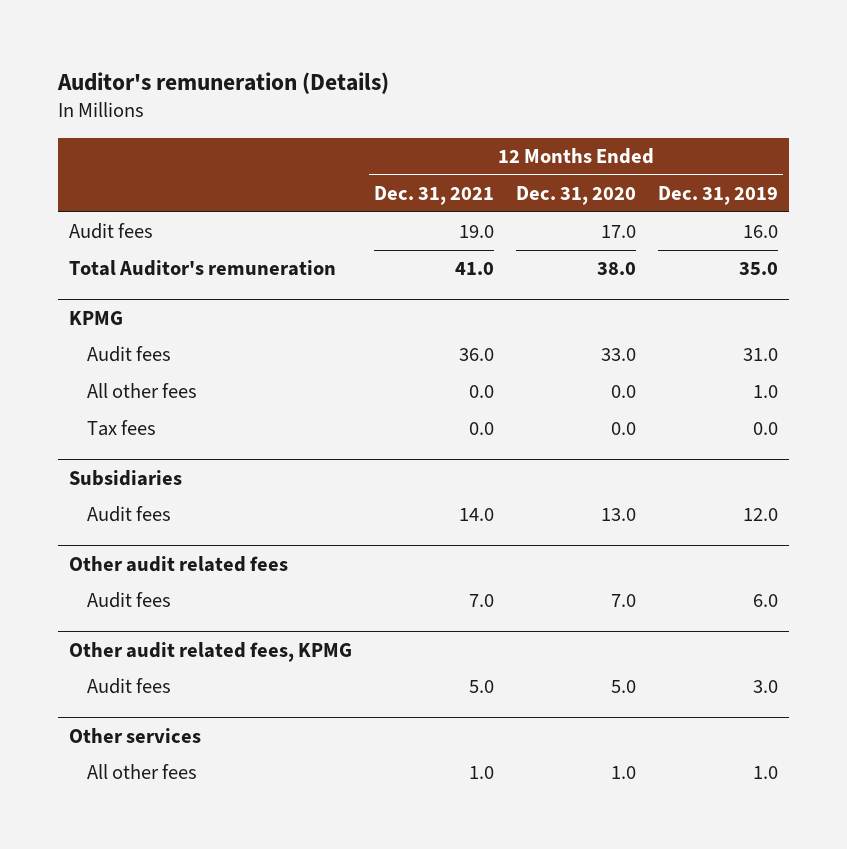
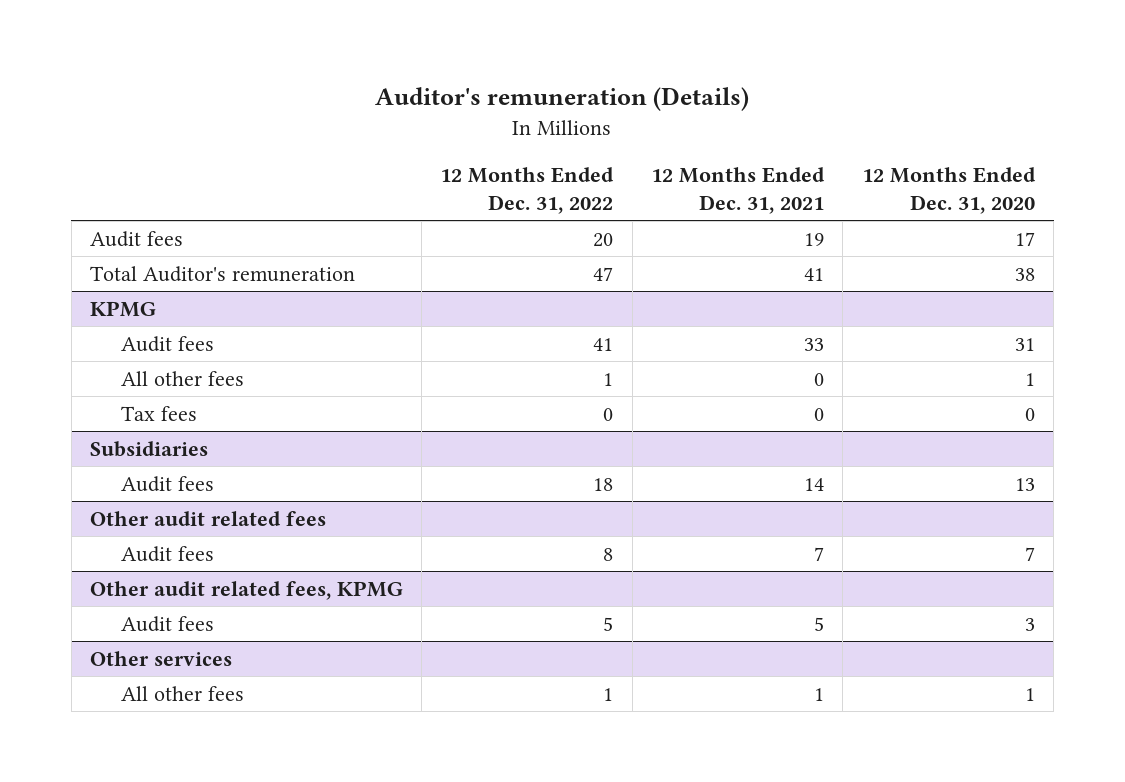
[657,185,778,205] Dec. 31, 2019 -> none
none -> [440,166,615,214] 12 Months Ended Dec. 31, 2022
[459,225,495,239] 19.0 -> [804,232,825,246] 19
[600,225,636,239] 17.0 -> [1014,231,1035,246] 17
[455,262,495,276] 41.0 -> [804,267,825,281] 41
[596,262,636,276] 38.0 -> [1014,267,1035,281] 38
[459,348,495,362] 36.0 -> [804,337,825,351] 33
[600,348,636,362] 33.0 -> [1014,337,1035,351] 31
[469,385,495,399] 0.0 -> [814,372,825,386] 0
[610,385,636,399] 0.0 -> [1024,372,1035,386] 1
[469,422,495,436] 0.0 -> [814,407,825,421] 0
[610,422,636,436] 0.0 -> [1024,407,1035,421] 0
[459,508,495,522] 14.0 -> [804,477,825,491] 14
[600,508,636,522] 13.0 -> [1014,477,1035,491] 13
[469,594,495,608] 7.0 -> [814,546,825,561] 7
[610,594,636,608] 7.0 -> [1024,546,1035,561] 7
[469,680,495,694] 5.0 -> [814,616,825,631] 5
[610,680,636,694] 5.0 -> [1024,617,1035,631] 3
[469,766,495,780] 1.0 -> [814,687,825,701] 1
[610,766,636,780] 1.0 -> [1024,687,1035,701] 1

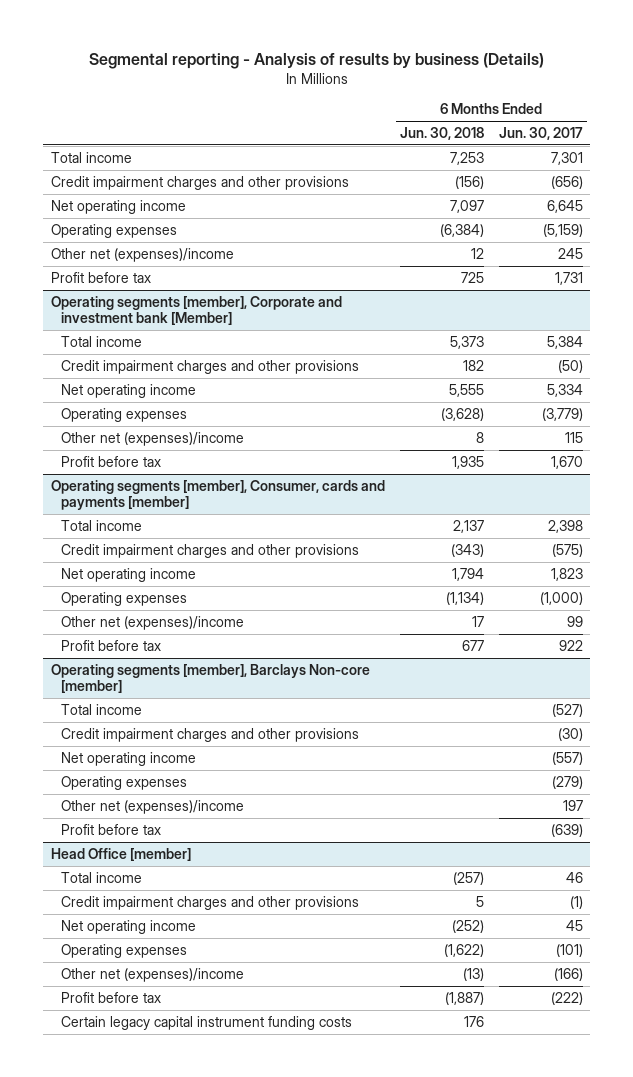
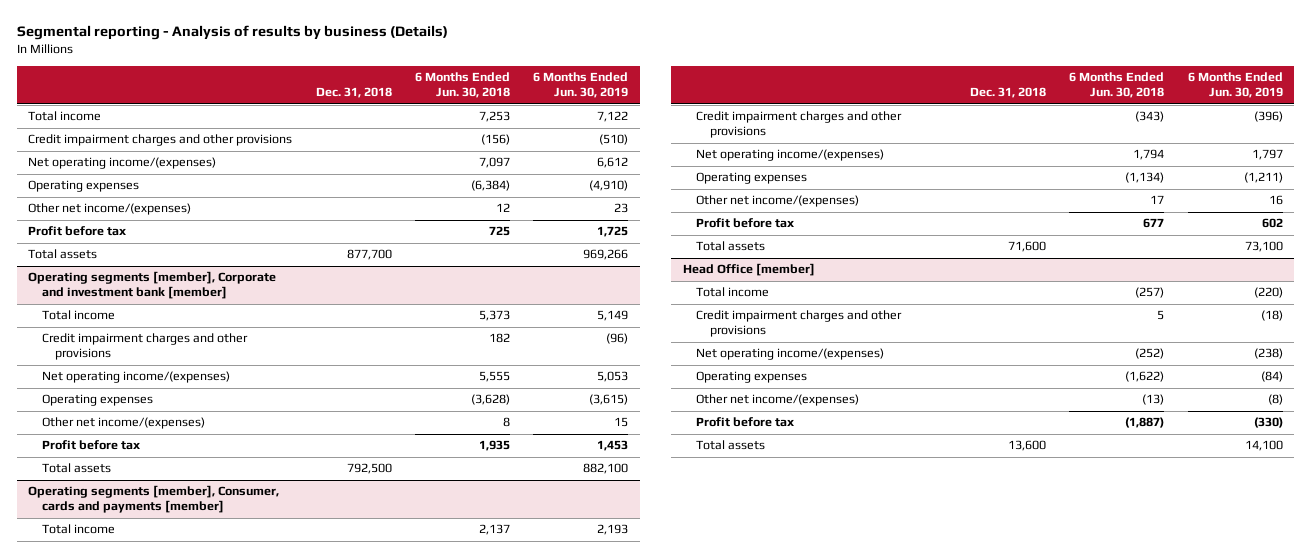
[498,126,583,140] Jun. 30, 2017 -> none
none -> [315,87,392,99] Dec. 31, 2018
none -> [532,72,628,99] 6 Months Ended Jun. 30, 2019
[50,199,186,214] Net operating income -> [28,157,217,170] Net operating income/(expenses)
[50,247,234,262] Other net (expenses)/income -> [28,203,192,216] Other net income/(expenses)
none -> [28,249,98,260] Total assets
[50,295,342,326] Operating segments [member], Corporate and investment bank [Member] -> [28,271,277,300] Operating segments [member], Corporate and investment bank [member]
[60,383,196,398] Net operating income -> [41,371,230,384] Net operating income/(expenses)
[60,431,244,446] Other net (expenses)/income -> [41,417,205,430] Other net income/(expenses)
none -> [41,463,111,474] Total assets
[60,567,196,582] Net operating income -> [696,149,885,162] Net operating income/(expenses)
[60,615,244,630] Other net (expenses)/income -> [696,195,860,208] Other net income/(expenses)
[50,663,370,694] Operating segments [member], Barclays Non-core [member] -> none
[60,703,142,715] Total income -> none
[60,727,359,742] Credit impairment charges and other provisions -> none
[60,751,196,766] Net operating income -> none
[60,775,187,790] Operating expenses -> none
[60,799,244,814] Other net (expenses)/income -> none
[60,823,161,835] Profit before tax -> none
none -> [696,241,766,252] Total assets
[60,919,196,934] Net operating income -> [696,348,885,361] Net operating income/(expenses)
[60,967,244,982] Other net (expenses)/income -> [696,394,860,407] Other net income/(expenses)
[60,1015,352,1030] Certain legacy capital instrument funding costs -> none
none -> [696,440,766,451] Total assets

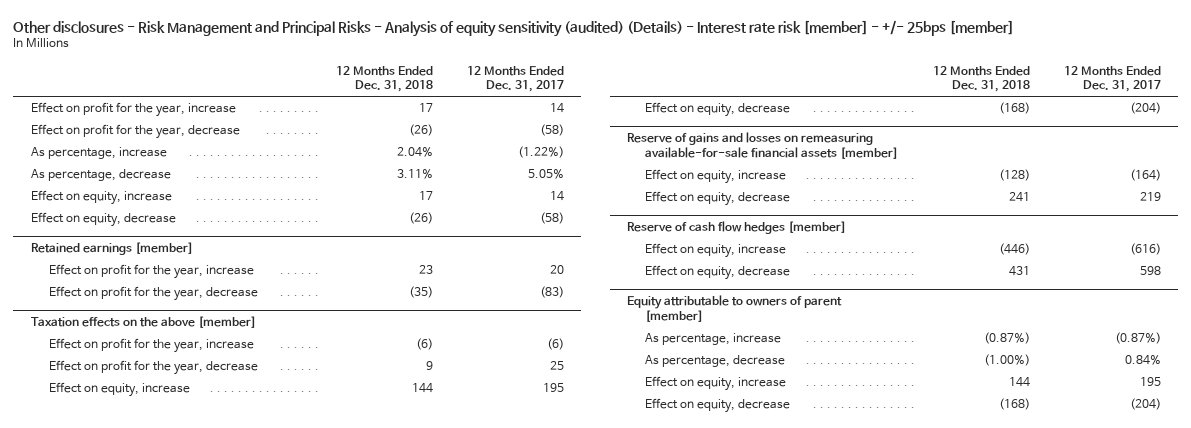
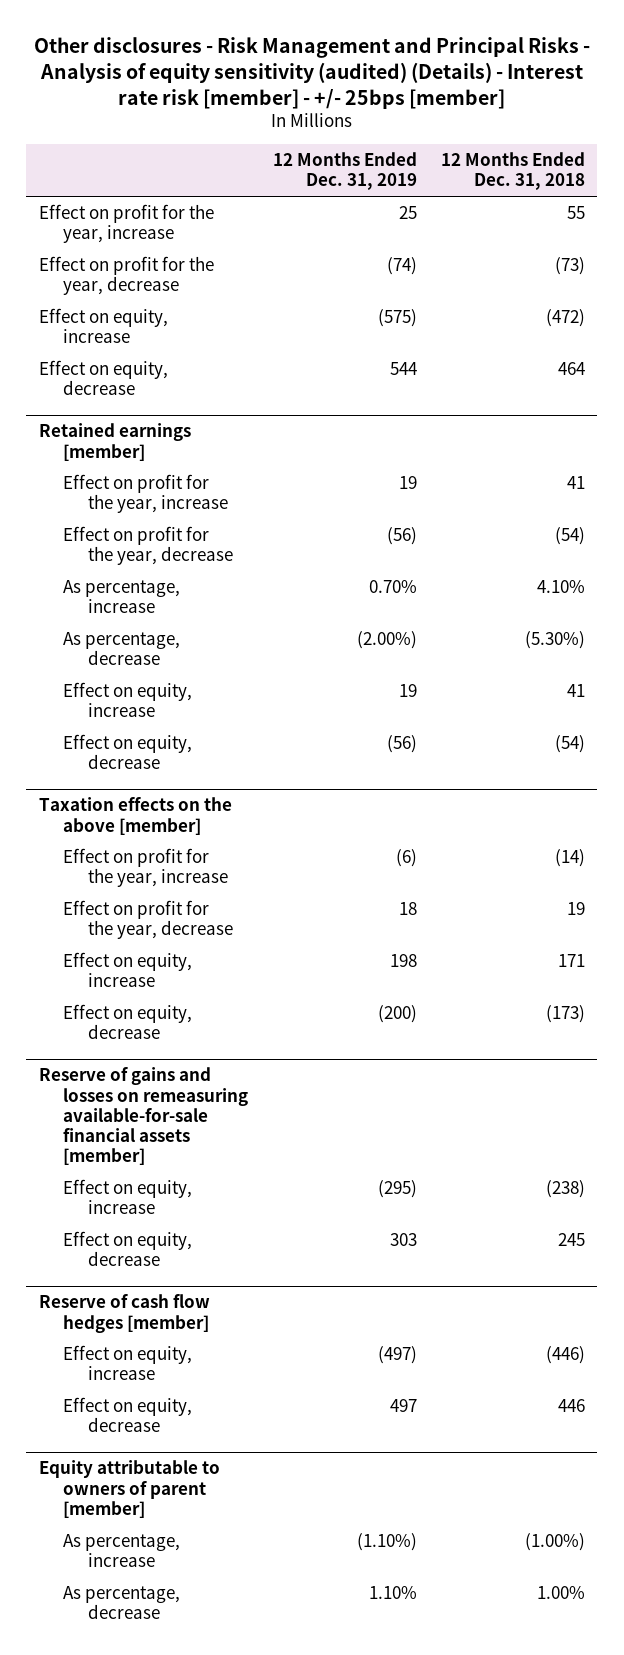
[466,65,564,93] 12 Months Ended Dec. 31, 2017 -> none
none -> [272,152,417,191] 12 Months Ended Dec. 31, 2019
[30,147,167,160] As percentage, increase -> none
[30,169,171,182] As percentage, decrease -> none
[418,103,433,113] 17 -> [567,206,586,220] 55
[408,124,433,137] (26) -> [555,257,586,276] (73)
[418,191,433,201] 17 -> [546,309,586,328] (472)
[408,212,433,225] (26) -> [558,362,586,376] 464
[418,265,433,275] 23 -> [567,476,586,490] 41
[408,286,433,299] (35) -> [555,527,586,546] (54)
none -> [63,580,181,614] As percentage, increase
none -> [63,632,181,666] As percentage, decrease
none -> [63,682,193,718] Effect on equity, increase
none -> [63,734,193,770] Effect on equity, decrease
[415,338,433,351] (6) -> [555,849,586,868] (14)
[425,361,433,371] 9 -> [567,902,586,916] 19
[411,383,433,394] 144 -> [558,954,586,968] 171
[998,102,1030,115] (168) -> [546,1005,586,1024] (173)
[998,169,1030,182] (128) -> [546,1180,586,1199] (238)
[1008,192,1030,203] 241 -> [558,1233,586,1247] 245
[1008,266,1030,277] 431 -> [558,1399,586,1413] 446
[645,376,787,392] Effect on equity, increase -> none
[645,398,791,414] Effect on equity, decrease -> none
[983,332,1030,345] (0.87%) -> [525,1533,586,1552] (1.00%)
[983,354,1030,367] (1.00%) -> [537,1586,586,1600] 1.00%

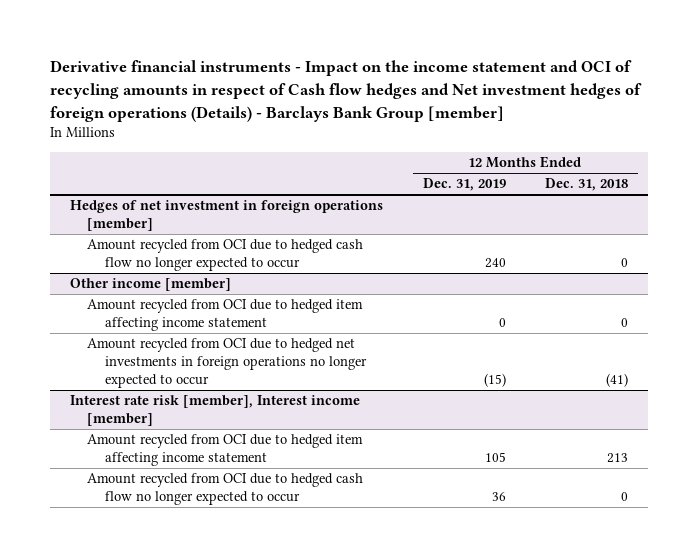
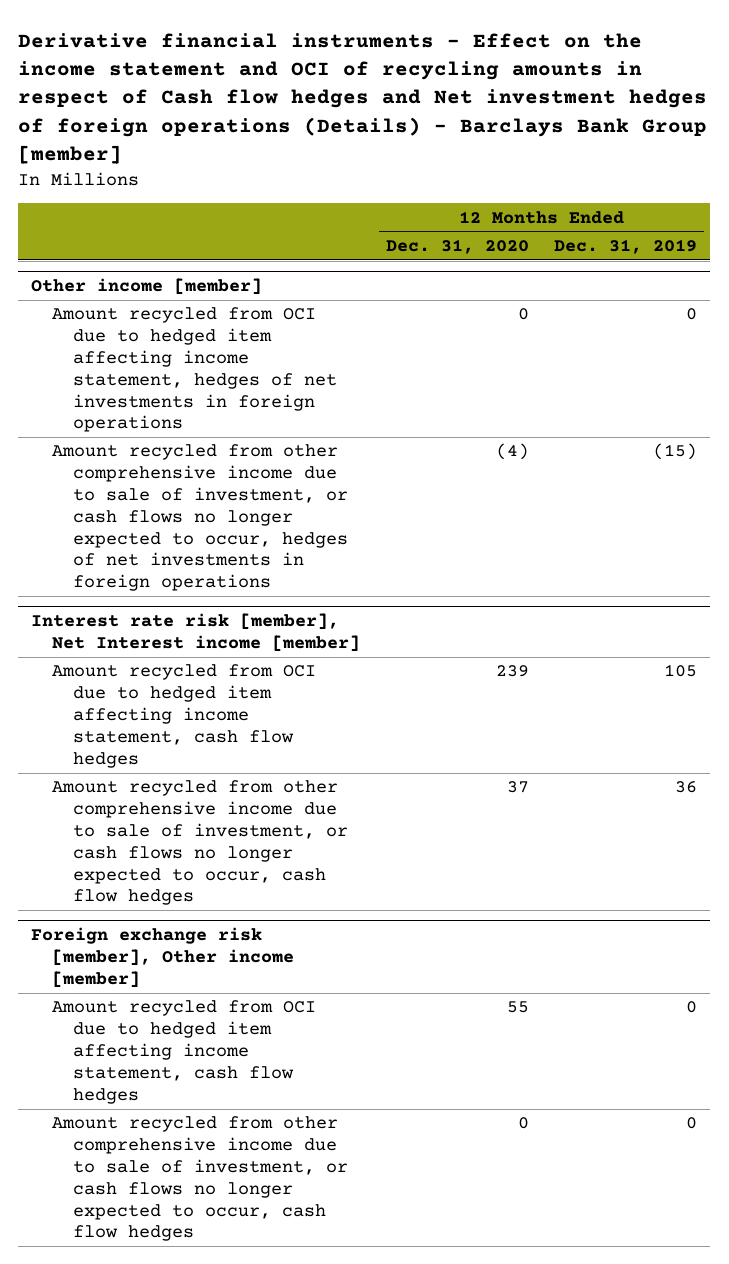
[49,60,642,122] Derivative financial instruments - Impact on the income statement and OCI of recycling amounts in respect of Cash flow hedges and Net investment hedges of foreign operations (Details) - Barclays Bank Group [member] -> [18,32,708,165] Derivative financial instruments - Effect on the income statement and OCI of recycling amounts in respect of Cash flow hedges and Net investment hedges of foreign operations (Details) - Barclays Bank Group [member]
[545,178,629,192] Dec. 31, 2018 -> none
none -> [385,238,529,254] Dec. 31, 2020
[69,200,383,232] Hedges of net investment in foreign operations [member] -> none
[87,239,364,272] Amount recycled from OCI due to hedged cash flow no longer expected to occur -> none
[87,299,364,332] Amount recycled from OCI due to hedged item affecting income statement -> [51,307,337,433] Amount recycled from OCI due to hedged item affecting income statement, hedges of net investments in foreign operations
[87,338,367,388] Amount recycled from OCI due to hedged net investments in foreign operations no longer expected to occur -> [51,444,348,592] Amount recycled from other comprehensive income due to sale of investment, or cash flows no longer expected to occur, hedges of net investments in foreign operations
[69,395,360,427] Interest rate risk [member], Interest income [member] -> [31,613,360,653] Interest rate risk [member], Net Interest income [member]
[87,434,364,467] Amount recycled from OCI due to hedged item affecting income statement -> [51,664,316,768] Amount recycled from OCI due to hedged item affecting income statement, cash flow hedges
[87,473,364,506] Amount recycled from OCI due to hedged cash flow no longer expected to occur -> [51,780,348,906] Amount recycled from other comprehensive income due to sale of investment, or cash flows no longer expected to occur, cash flow hedges
none -> [31,927,294,988] Foreign exchange risk [member], Other income [member]
none -> [51,1000,316,1104] Amount recycled from OCI due to hedged item affecting income statement, cash flow hedges
none -> [51,1116,348,1242] Amount recycled from other comprehensive income due to sale of investment, or cash flows no longer expected to occur, cash flow hedges

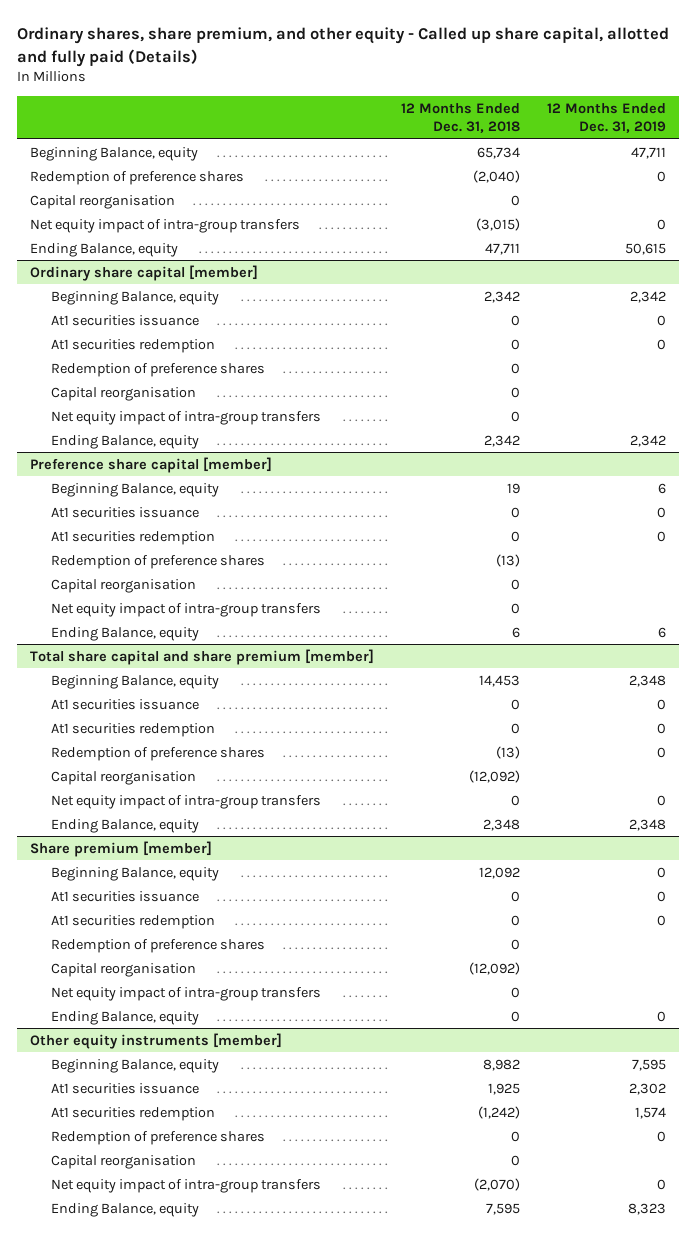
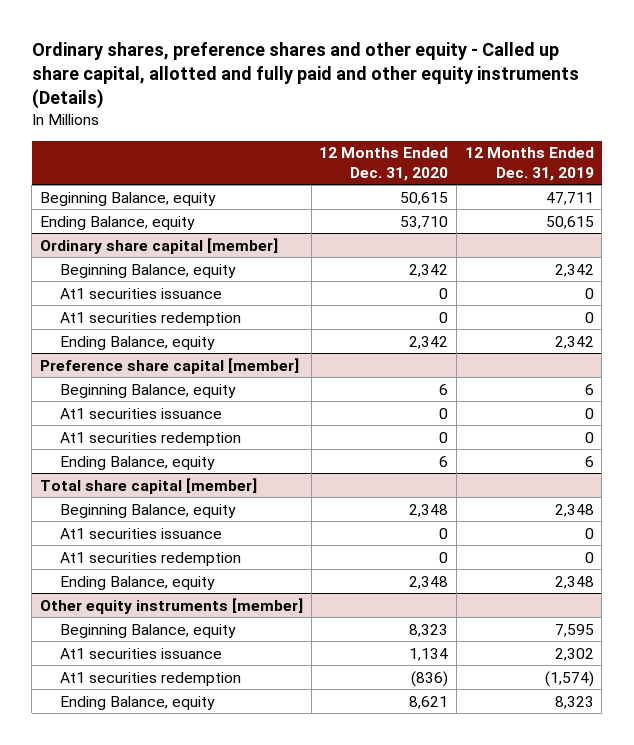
[16,27,669,67] Ordinary shares, share premium, and other equity - Called up share capital, allotted and fully paid (Details) -> [31,42,579,110] Ordinary shares, preference shares and other equity - Called up share capital, allotted and fully paid and other equity instruments (Details)
[401,102,521,133] 12 Months Ended Dec. 31, 2018 -> none
none -> [319,147,449,181] 12 Months Ended Dec. 31, 2020
[30,170,245,185] Redemption of preference shares -> none
[30,194,176,209] Capital reorganisation -> none
[30,218,301,233] Net equity impact of intra-group transfers -> none
[51,362,266,377] Redemption of preference shares -> none
[51,386,197,401] Capital reorganisation -> none
[51,410,322,425] Net equity impact of intra-group transfers -> none
[51,554,266,569] Redemption of preference shares -> none
[51,578,197,593] Capital reorganisation -> none
[51,602,322,617] Net equity impact of intra-group transfers -> none
[30,648,375,665] Total share capital and share premium [member] -> [40,477,258,494] Total share capital [member]
[51,746,266,761] Redemption of preference shares -> none
[51,770,197,785] Capital reorganisation -> none
[51,794,322,809] Net equity impact of intra-group transfers -> none
[30,840,213,857] Share premium [member] -> none
[51,866,220,881] Beginning Balance, equity -> none
[51,890,200,902] At1 securities issuance -> none
[51,914,216,929] At1 securities redemption -> none
[51,938,266,953] Redemption of preference shares -> none
[51,962,197,977] Capital reorganisation -> none
[51,986,322,1001] Net equity impact of intra-group transfers -> none
[51,1010,200,1025] Ending Balance, equity -> none
[51,1130,266,1145] Redemption of preference shares -> none
[51,1154,197,1169] Capital reorganisation -> none
[51,1178,322,1193] Net equity impact of intra-group transfers -> none
[635,1106,667,1119] 1,574 -> [544,670,594,687] (1,574)

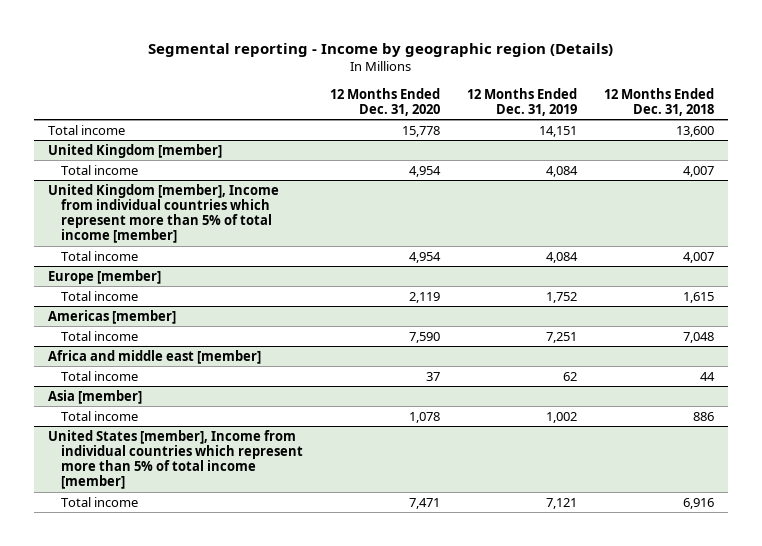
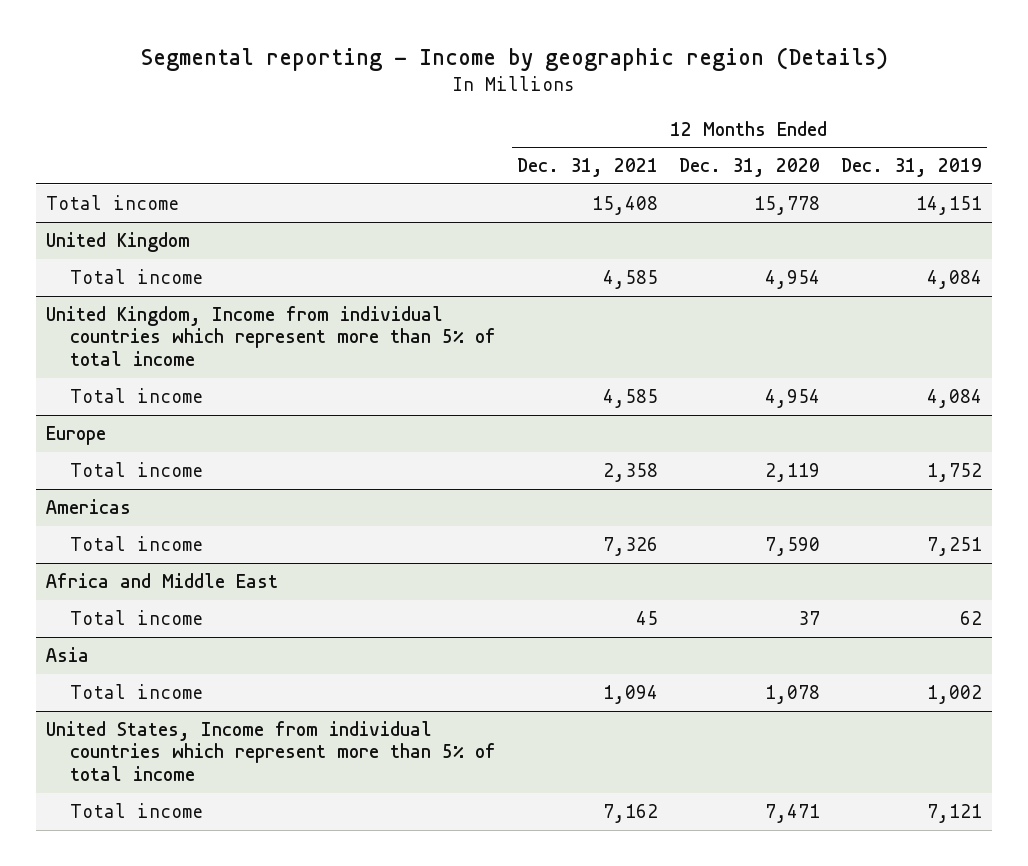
[604,87,715,117] 12 Months Ended Dec. 31, 2018 -> none
none -> [516,158,658,178] Dec. 31, 2021
[47,143,222,158] United Kingdom [member] -> [46,231,191,252] United Kingdom
[47,183,279,244] United Kingdom [member], Income from individual countries which represent more than 5% of total income [member] -> [46,305,496,367] United Kingdom, Income from individual countries which represent more than 5% of total income
[47,269,161,284] Europe [member] -> [46,425,107,445] Europe
[47,309,176,324] Americas [member] -> [46,498,132,514] Americas
[47,349,261,364] Africa and middle east [member] -> [46,572,279,588] Africa and Middle East
[47,389,142,404] Asia [member] -> [46,646,90,662] Asia
[47,429,303,490] United States [member], Income from individual countries which represent more than 5% of total income [member] -> [46,720,496,782] United States, Income from individual countries which represent more than 5% of total income

